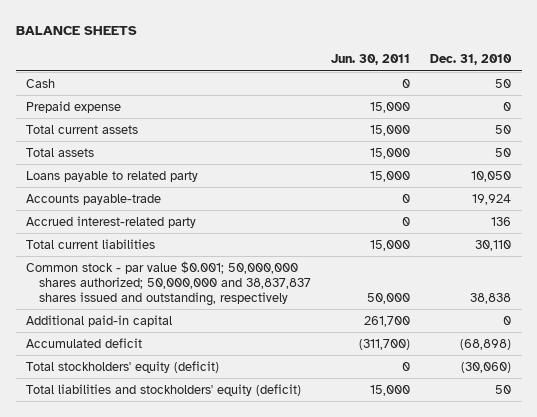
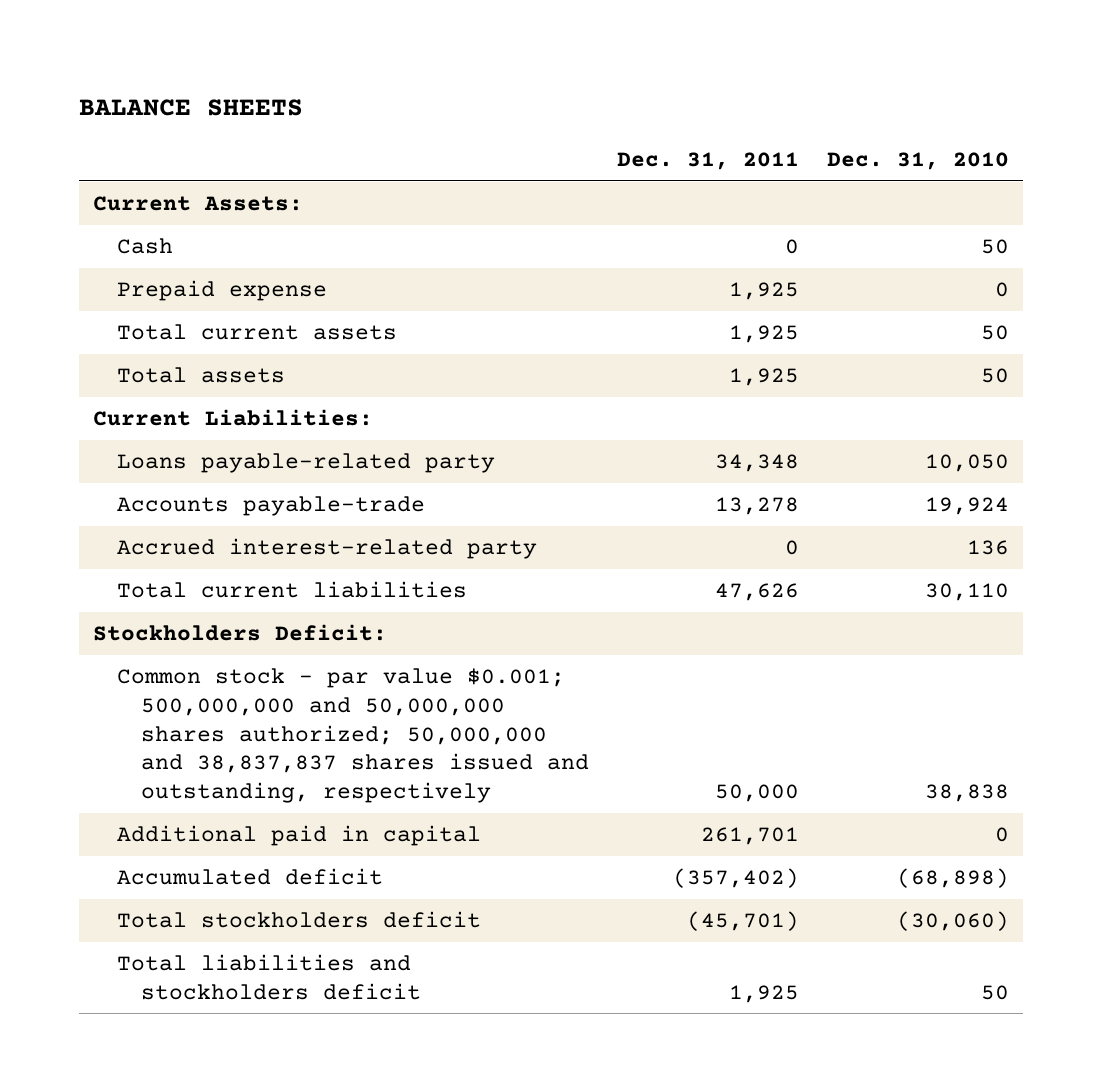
[331,54,411,66] Jun. 30, 2011 -> none
none -> [617,152,800,171] Dec. 31, 2011
none -> [93,195,304,211] Current Assets:
none -> [93,408,374,426] Current Liabilities:
[26,170,199,182] Loans payable to related party -> [117,452,496,473] Loans payable-related party
none -> [93,623,388,641] Stockholders Deficit:
[26,260,311,306] Common stock - par value $0.001; 50,000,000 shares authorized; 50,000,000 and 38,837,837 shares issued and outstanding, respectively -> [117,667,590,804] Common stock - par value $0.001; 500,000,000 and 50,000,000 shares authorized; 50,000,000 and 38,837,837 shares issued and outstanding, respectively
[26,314,173,327] Additional paid-in capital -> [117,824,482,846] Additional paid in capital
[26,360,220,373] Total stockholders' equity (deficit) -> [117,910,482,928] Total stockholders deficit
[26,383,302,396] Total liabilities and stockholders' equity (deficit) -> [117,953,422,1000] Total liabilities and stockholders deficit

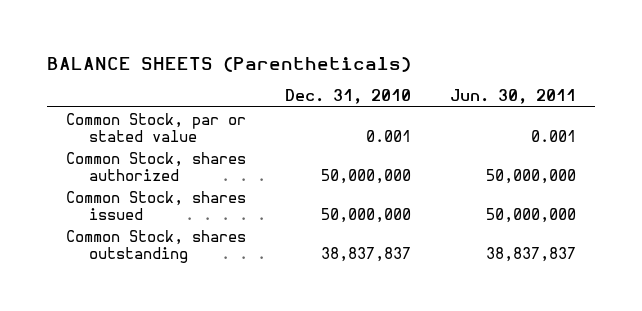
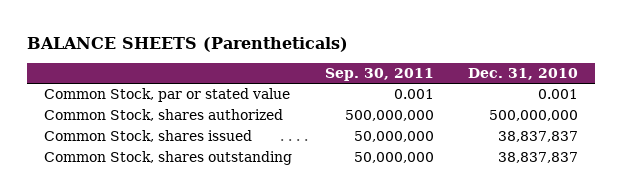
[450,89,577,105] Jun. 30, 2011 -> none
none -> [325,68,435,82] Sep. 30, 2011
[321,168,412,184] 50,000,000 -> [488,110,578,122] 500,000,000
[321,207,412,223] 50,000,000 -> [497,131,578,143] 38,837,837

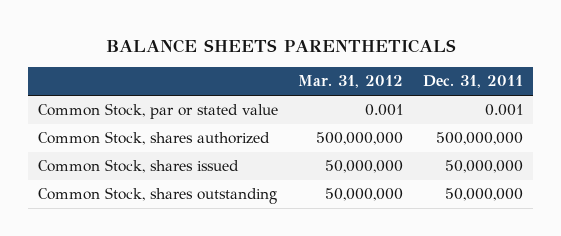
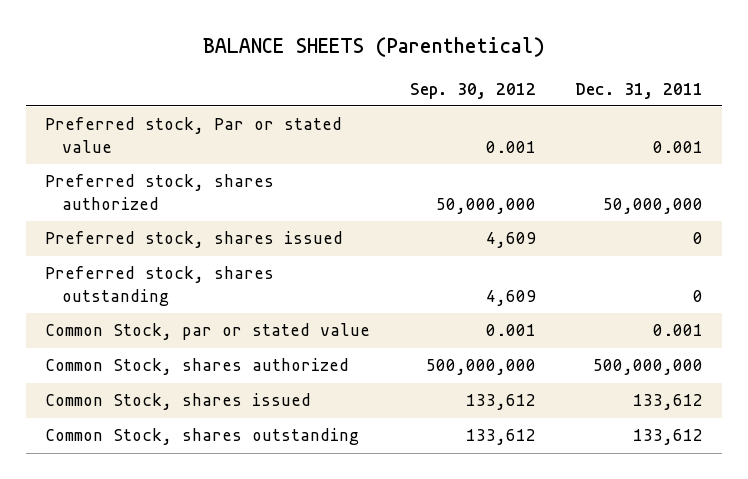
[105,38,456,53] BALANCE SHEETS PARENTHETICALS -> [203,37,546,58] BALANCE SHEETS (Parenthetical)
[298,75,404,89] Mar. 31, 2012 -> none
none -> [409,82,536,99] Sep. 30, 2012
none -> [45,117,343,153] Preferred stock, Par or stated value
none -> [45,174,275,210] Preferred stock, shares authorized
none -> [45,231,344,249] Preferred stock, shares issued
none -> [45,266,275,306] Preferred stock, shares outstanding
[445,160,524,174] 50,000,000 -> [632,394,703,411] 133,612
[445,188,524,202] 50,000,000 -> [632,429,703,446] 133,612

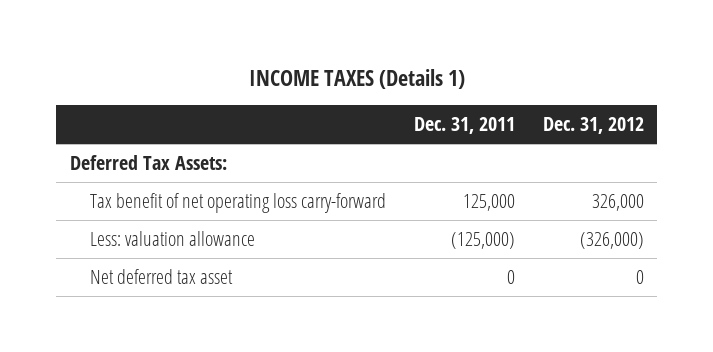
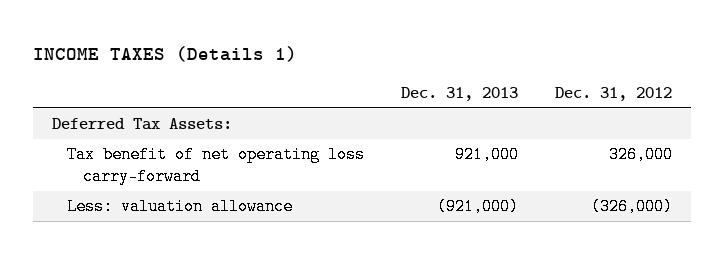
[413,117,515,135] Dec. 31, 2011 -> none
none -> [401,87,519,102] Dec. 31, 2013
[90,268,234,284] Net deferred tax asset -> none

